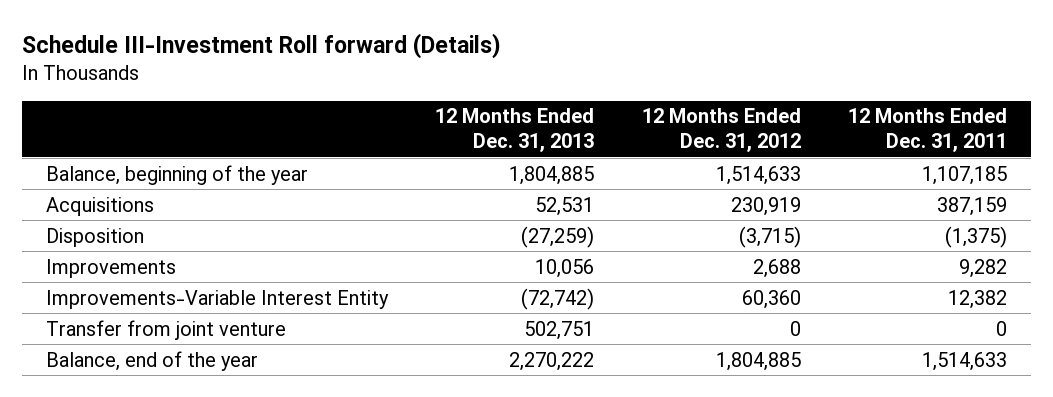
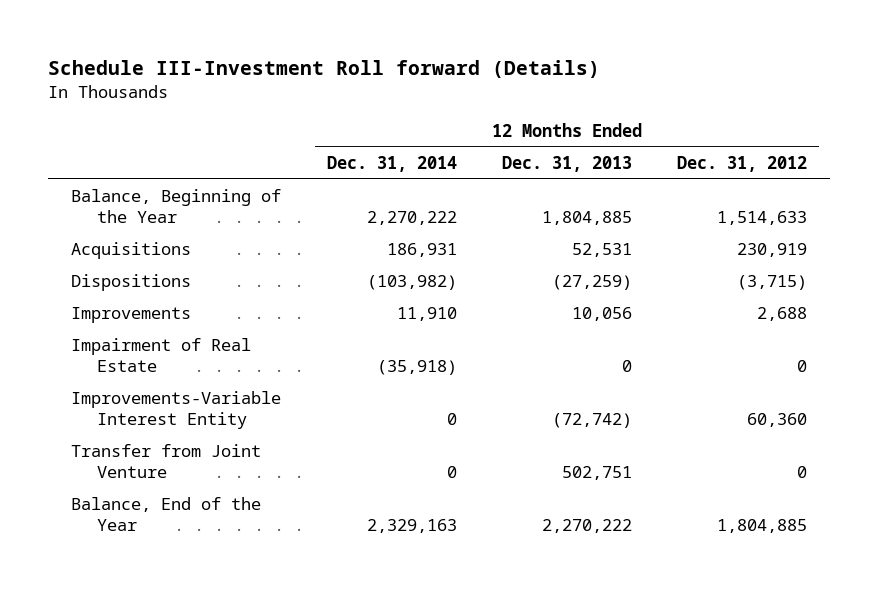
[847,108,1007,153] 12 Months Ended Dec. 31, 2011 -> none
none -> [326,155,457,172] Dec. 31, 2014
[45,164,308,185] Balance, beginning of the year -> [71,189,282,223] Balance, Beginning of the Year
[45,227,144,247] Disposition -> [71,274,192,292] Dispositions
none -> [71,338,252,372] Impairment of Real Estate
[45,319,286,340] Transfer from joint venture -> [71,444,262,478] Transfer from Joint Venture
[45,350,258,371] Balance, end of the year -> [71,497,262,531] Balance, End of the Year

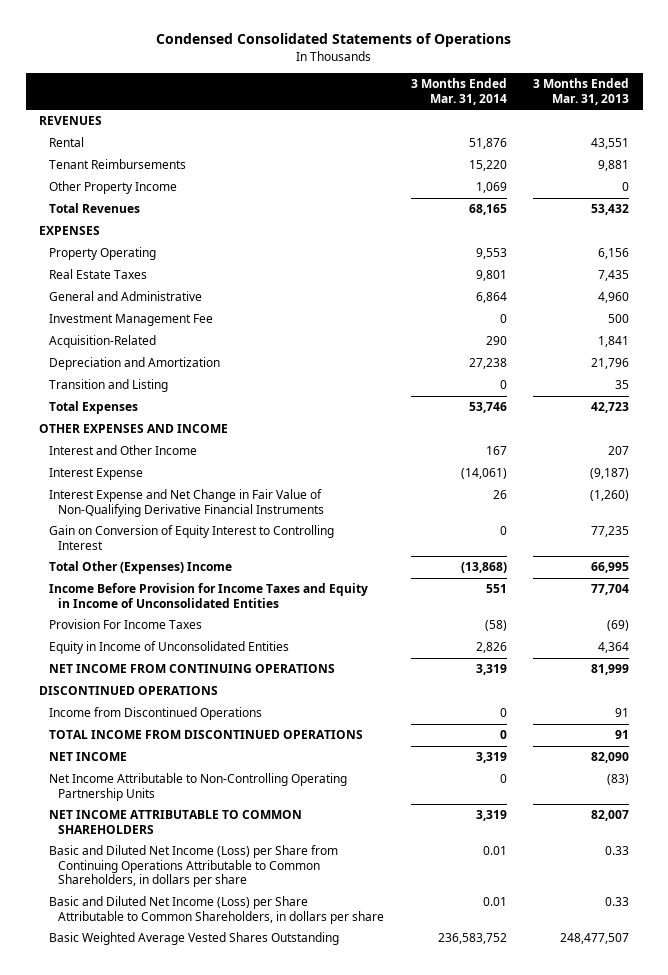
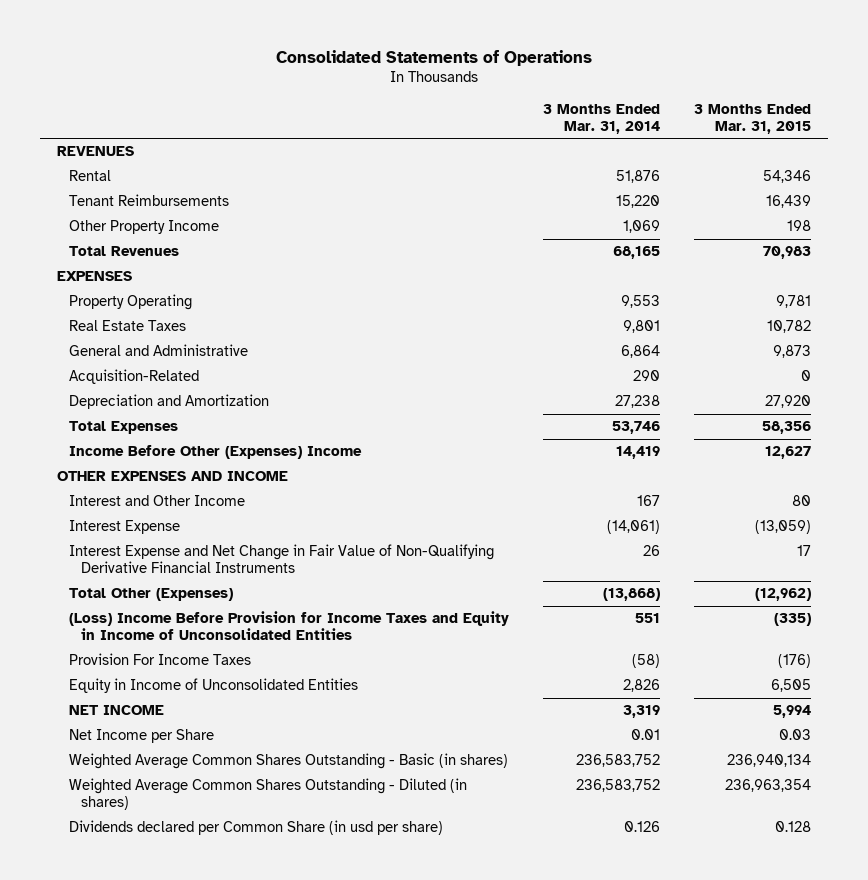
[156,33,512,48] Condensed Consolidated Statements of Operations -> [275,49,592,66] Consolidated Statements of Operations
[533,78,630,105] 3 Months Ended Mar. 31, 2013 -> none
none -> [693,103,811,134] 3 Months Ended Mar. 31, 2015
[48,314,213,327] Investment Management Fee -> none
[48,379,168,393] Transition and Listing -> none
none -> [69,445,363,460] Income Before Other (Expenses) Income
[48,525,334,550] Gain on Conversion of Equity Interest to Controlling Interest -> none
[48,561,232,575] Total Other (Expenses) Income -> [69,588,234,602] Total Other (Expenses)
[48,583,368,608] Income Before Provision for Income Taxes and Equity in Income of Unconsolidated Entities -> [69,611,510,641] (Loss) Income Before Provision for Income Taxes and Equity in Income of Unconsolidated Entities
[48,664,335,674] NET INCOME FROM CONTINUING OPERATIONS -> none
[38,686,218,696] DISCONTINUED OPERATIONS -> none
[48,707,262,721] Income from Discontinued Operations -> none
[48,730,363,740] TOTAL INCOME FROM DISCONTINUED OPERATIONS -> none
[48,773,347,801] Net Income Attributable to Non-Controlling Operating Partnership Units -> none
[48,810,302,834] NET INCOME ATTRIBUTABLE TO COMMON SHAREHOLDERS -> none
[48,845,338,888] Basic and Diluted Net Income (Loss) per Share from Continuing Operations Attributable to Common Shareholders, in dollars per share -> none
[48,896,385,924] Basic and Diluted Net Income (Loss) per Share Attributable to Common Shareholders, in dollars per share -> [69,729,215,744] Net Income per Share
[48,932,339,946] Basic Weighted Average Vested Shares Outstanding -> [69,753,509,770] Weighted Average Common Shares Outstanding - Basic (in shares)
none -> [69,778,468,811] Weighted Average Common Shares Outstanding - Diluted (in shares)
none -> [69,820,444,836] Dividends declared per Common Share (in usd per share)

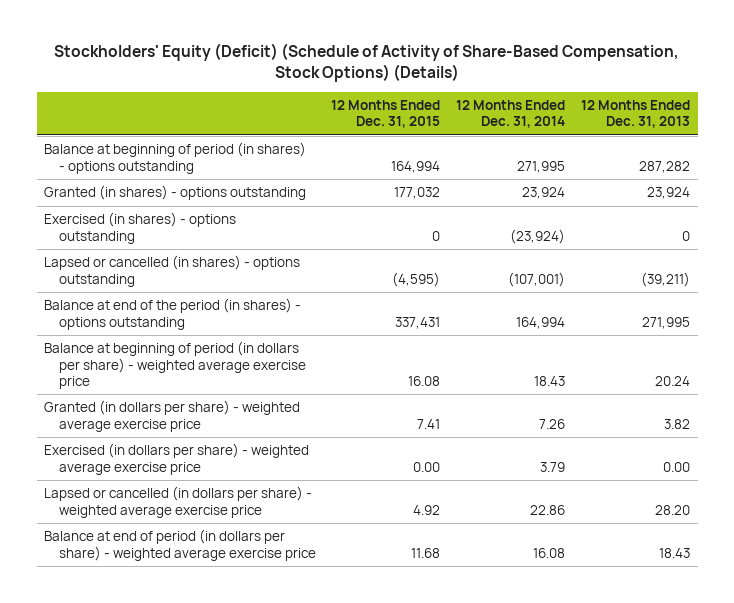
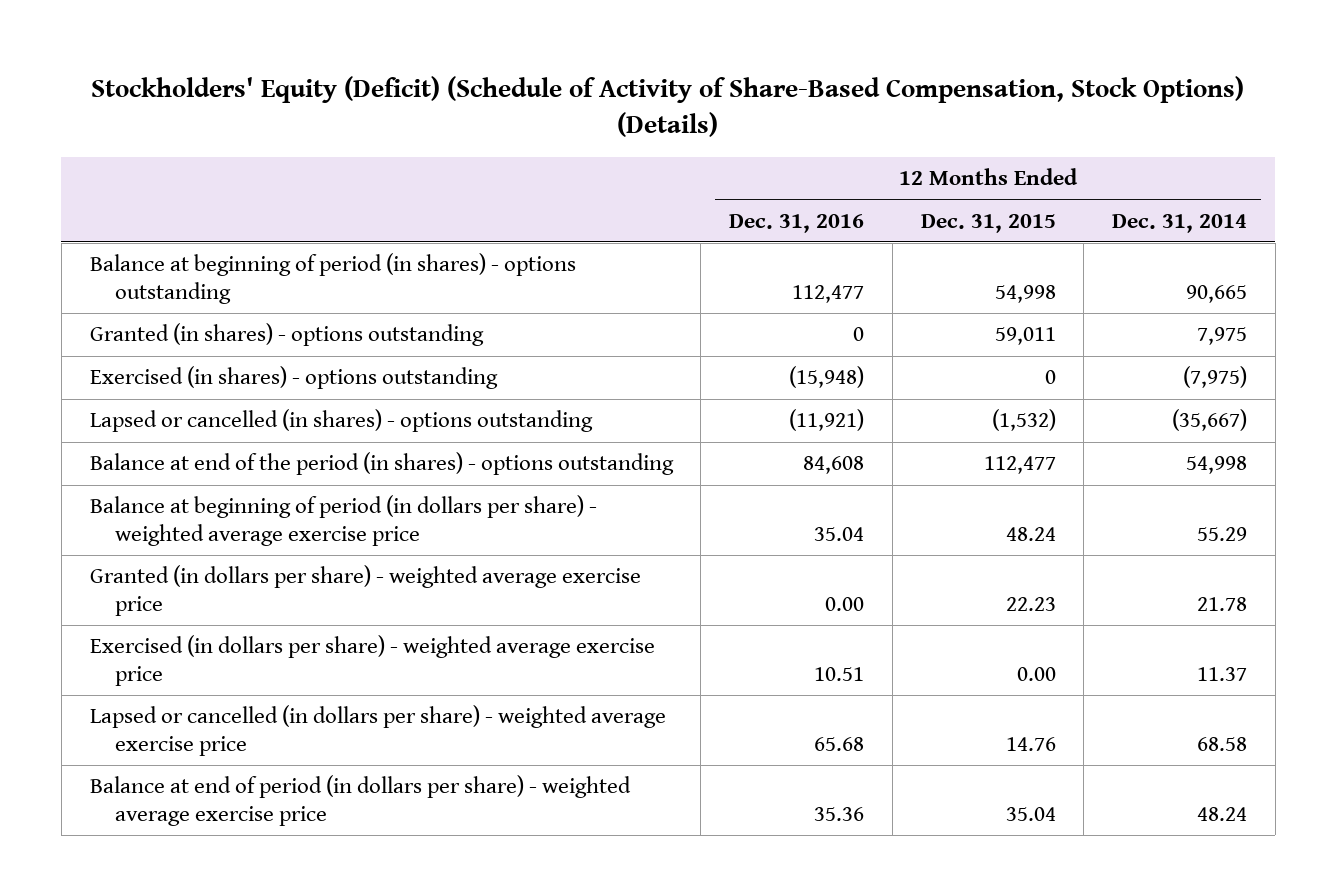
[580,99,690,129] 12 Months Ended Dec. 31, 2013 -> none
none -> [729,213,865,233] Dec. 31, 2016
[391,160,441,173] 164,994 -> [994,284,1056,303] 54,998
[517,160,566,173] 271,995 -> [1186,284,1248,303] 90,665
[394,187,441,200] 177,032 -> [994,327,1056,346] 59,011
[522,187,566,200] 23,924 -> [1197,327,1248,346] 7,975
[510,228,566,244] (23,924) -> [1183,366,1248,389] (7,975)
[392,271,441,287] (4,595) -> [991,409,1056,432] (1,532)
[508,271,566,287] (107,001) -> [1172,409,1248,432] (35,667)
[395,316,441,329] 337,431 -> [983,456,1056,475] 112,477
[516,316,566,329] 164,994 -> [1186,456,1248,475] 54,998
[408,375,441,386] 16.08 -> [1005,526,1056,541] 48.24
[534,375,566,386] 18.43 -> [1197,526,1248,541] 55.29
[417,418,441,429] 7.41 -> [1005,596,1056,611] 22.23
[539,418,566,429] 7.26 -> [1197,596,1248,611] 21.78
[540,461,566,472] 3.79 -> [1197,666,1248,681] 11.37
[413,504,441,515] 4.92 -> [1005,736,1056,751] 14.76
[530,504,566,515] 22.86 -> [1197,736,1248,751] 68.58
[411,547,441,558] 11.68 -> [1005,806,1056,821] 35.04
[533,547,566,558] 16.08 -> [1197,806,1248,821] 48.24

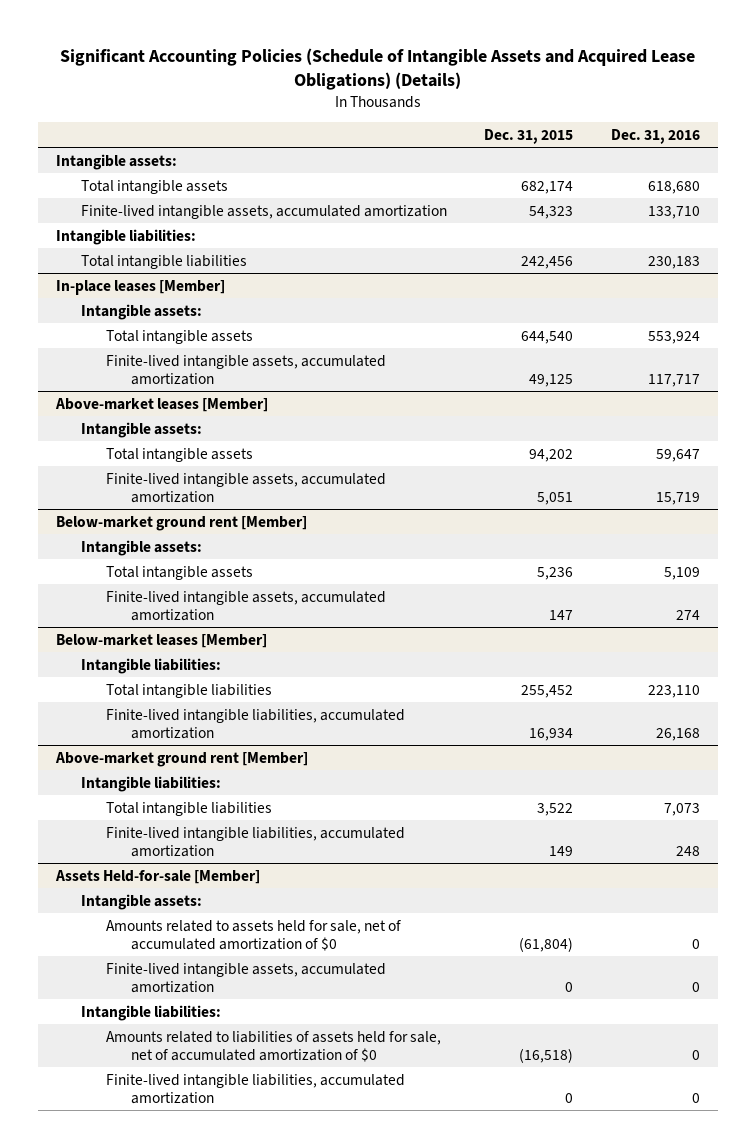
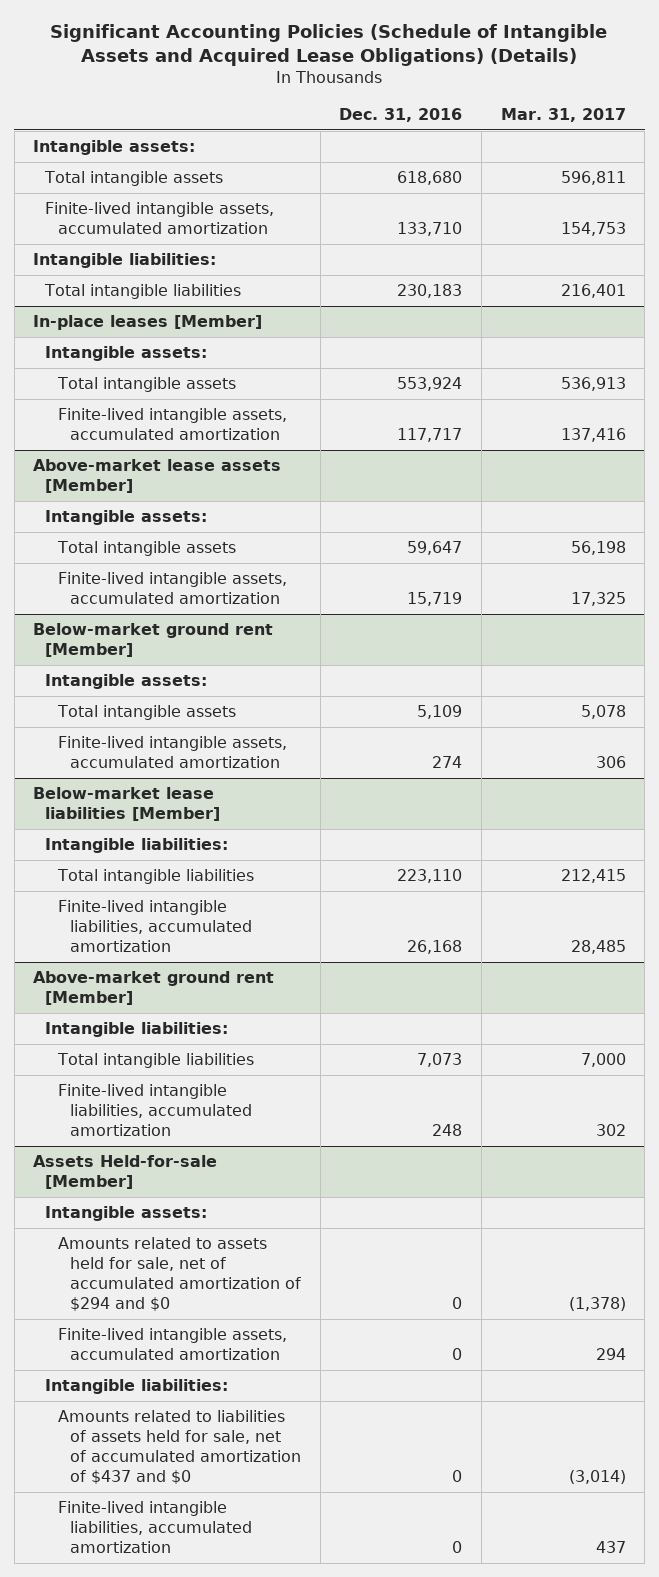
[484,128,574,144] Dec. 31, 2015 -> none
none -> [500,107,626,122] Mar. 31, 2017
[55,397,269,412] Above-market leases [Member] -> [33,459,282,494] Above-market lease assets [Member]
[56,633,268,648] Below-market leases [Member] -> [33,787,221,822] Below-market lease liabilities [Member]
[105,919,401,951] Amounts related to assets held for sale, net of accumulated amortization of $0 -> [57,1237,301,1312] Amounts related to assets held for sale, net of accumulated amortization of $294 and $0
[105,1030,441,1062] Amounts related to liabilities of assets held for sale, net of accumulated amortization of $0 -> [57,1410,301,1485] Amounts related to liabilities of assets held for sale, net of accumulated amortization of $437 and $0

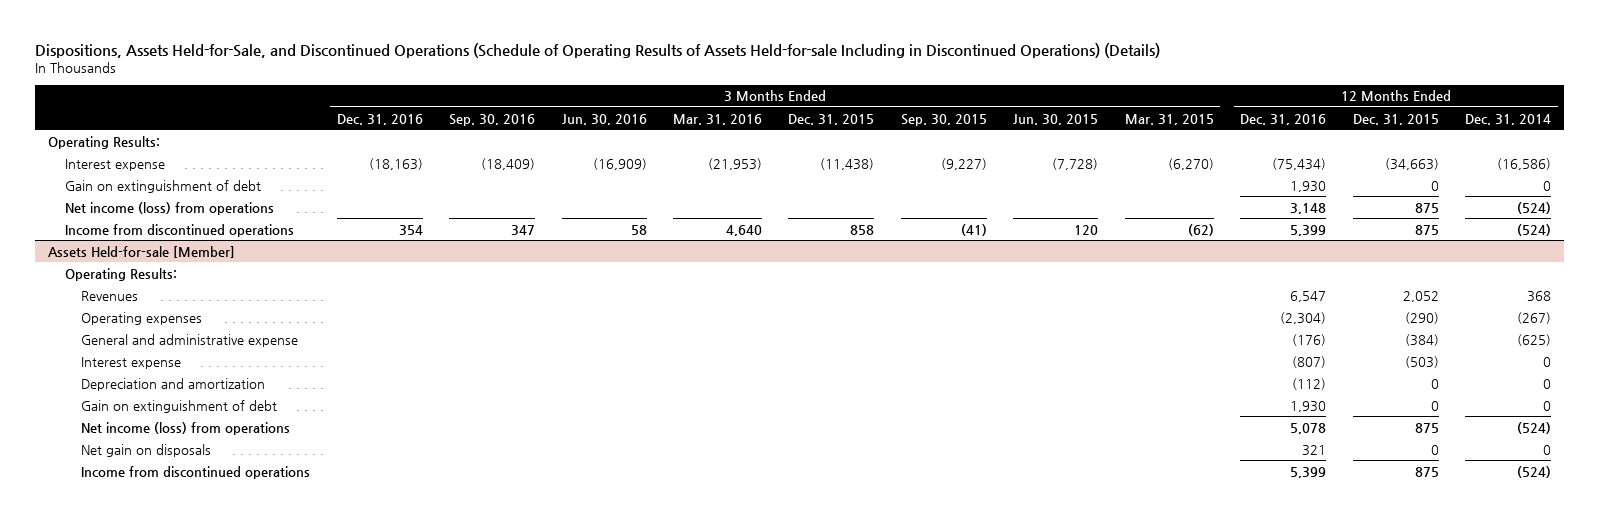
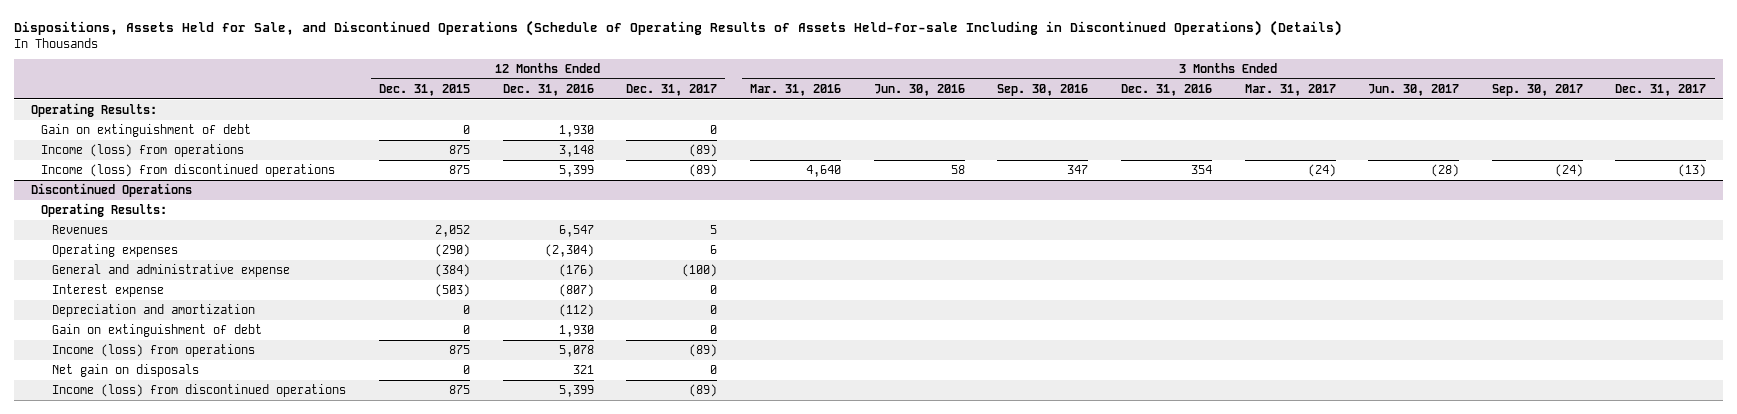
[35,42,1161,58] Dispositions, Assets Held-for-Sale, and Discontinued Operations (Schedule of Operating Results of Assets Held-for-sale Including in Discontinued Operations) (Details) -> [14,20,1343,37] Dispositions, Assets Held for Sale, and Discontinued Operations (Schedule of Operating Results of Assets Held-for-sale Including in Discontinued Operations) (Details)
[788,113,875,125] Dec. 31, 2015 -> none
[900,113,987,126] Sep. 30, 2015 -> none
[1013,113,1099,125] Jun. 30, 2015 -> none
[1124,113,1214,125] Mar. 31, 2015 -> none
[1464,113,1551,125] Dec. 31, 2014 -> none
none -> [626,83,718,96] Dec. 31, 2017
none -> [1244,83,1336,96] Mar. 31, 2017
none -> [1368,83,1460,96] Jun. 30, 2017
none -> [1491,83,1583,96] Sep. 30, 2017
none -> [1615,83,1707,96] Dec. 31, 2017
[64,158,165,171] Interest expense -> none
[48,245,236,258] Assets Held-for-sale [Member] -> none
[64,201,274,215] Net income (loss) from operations -> [41,143,245,157] Income (loss) from operations
[64,223,294,237] Income from discontinued operations -> [41,163,336,177] Income (loss) from discontinued operations
none -> [30,182,192,197] Discontinued Operations
[81,421,291,435] Net income (loss) from operations -> [52,343,256,357] Income (loss) from operations
[81,465,311,479] Income from discontinued operations -> [52,383,347,397] Income (loss) from discontinued operations

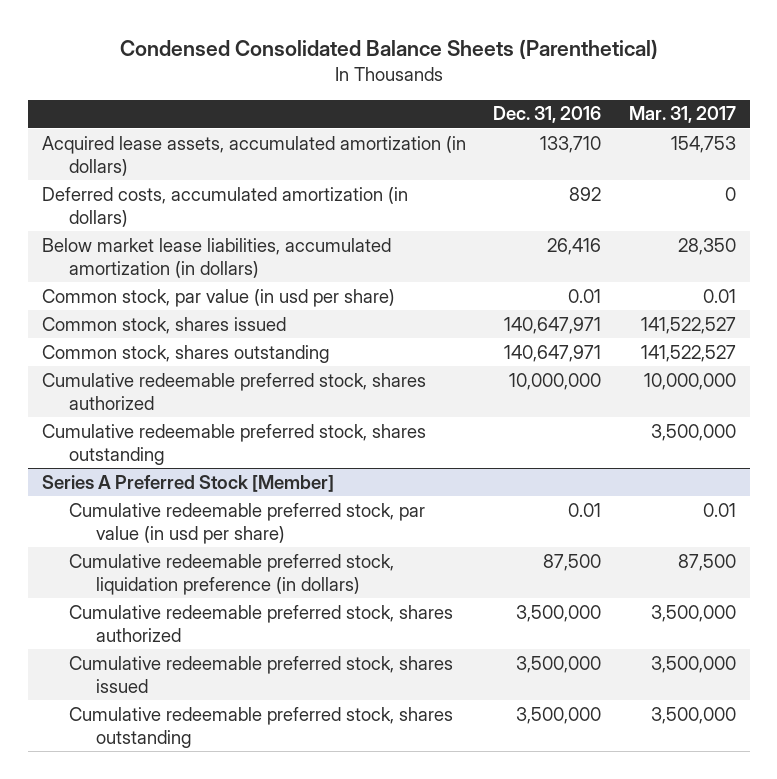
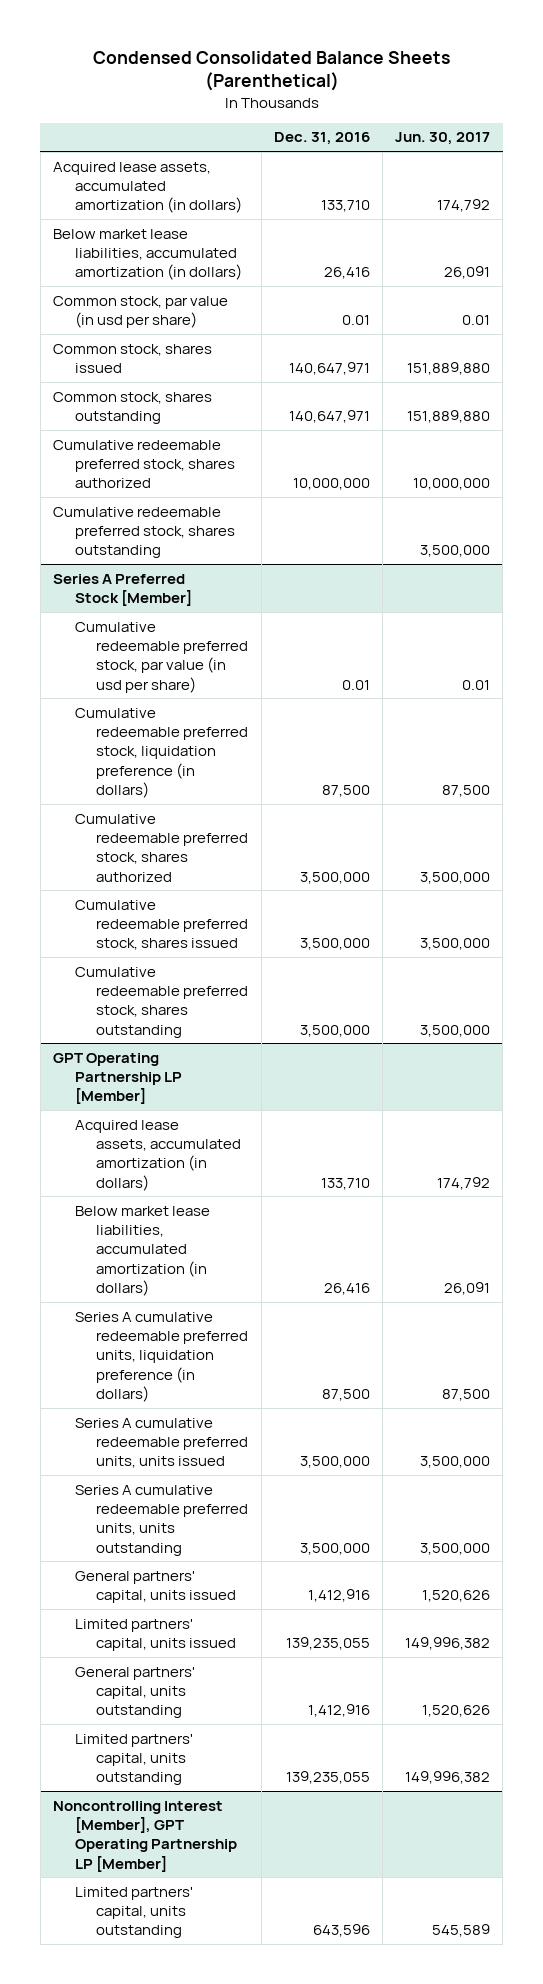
[628,106,736,124] Mar. 31, 2017 -> none
none -> [395,132,491,146] Jun. 30, 2017
[41,186,408,227] Deferred costs, accumulated amortization (in dollars) -> none
none -> [53,1052,182,1105] GPT Operating Partnership LP [Member]
none -> [74,1119,242,1191] Acquired lease assets, accumulated amortization (in dollars)
none -> [74,1205,210,1296] Below market lease liabilities, accumulated amortization (in dollars)
none -> [74,1311,249,1402] Series A cumulative redeemable preferred units, liquidation preference (in dollars)
none -> [74,1417,249,1469] Series A cumulative redeemable preferred units, units issued
none -> [74,1484,249,1556] Series A cumulative redeemable preferred units, units outstanding
none -> [74,1570,237,1604] General partners' capital, units issued
none -> [74,1618,237,1652] Limited partners' capital, units issued
none -> [74,1666,195,1719] General partners' capital, units outstanding
none -> [74,1733,193,1786] Limited partners' capital, units outstanding
none -> [53,1800,237,1872] Noncontrolling Interest [Member], GPT Operating Partnership LP [Member]
none -> [74,1886,193,1939] Limited partners' capital, units outstanding

